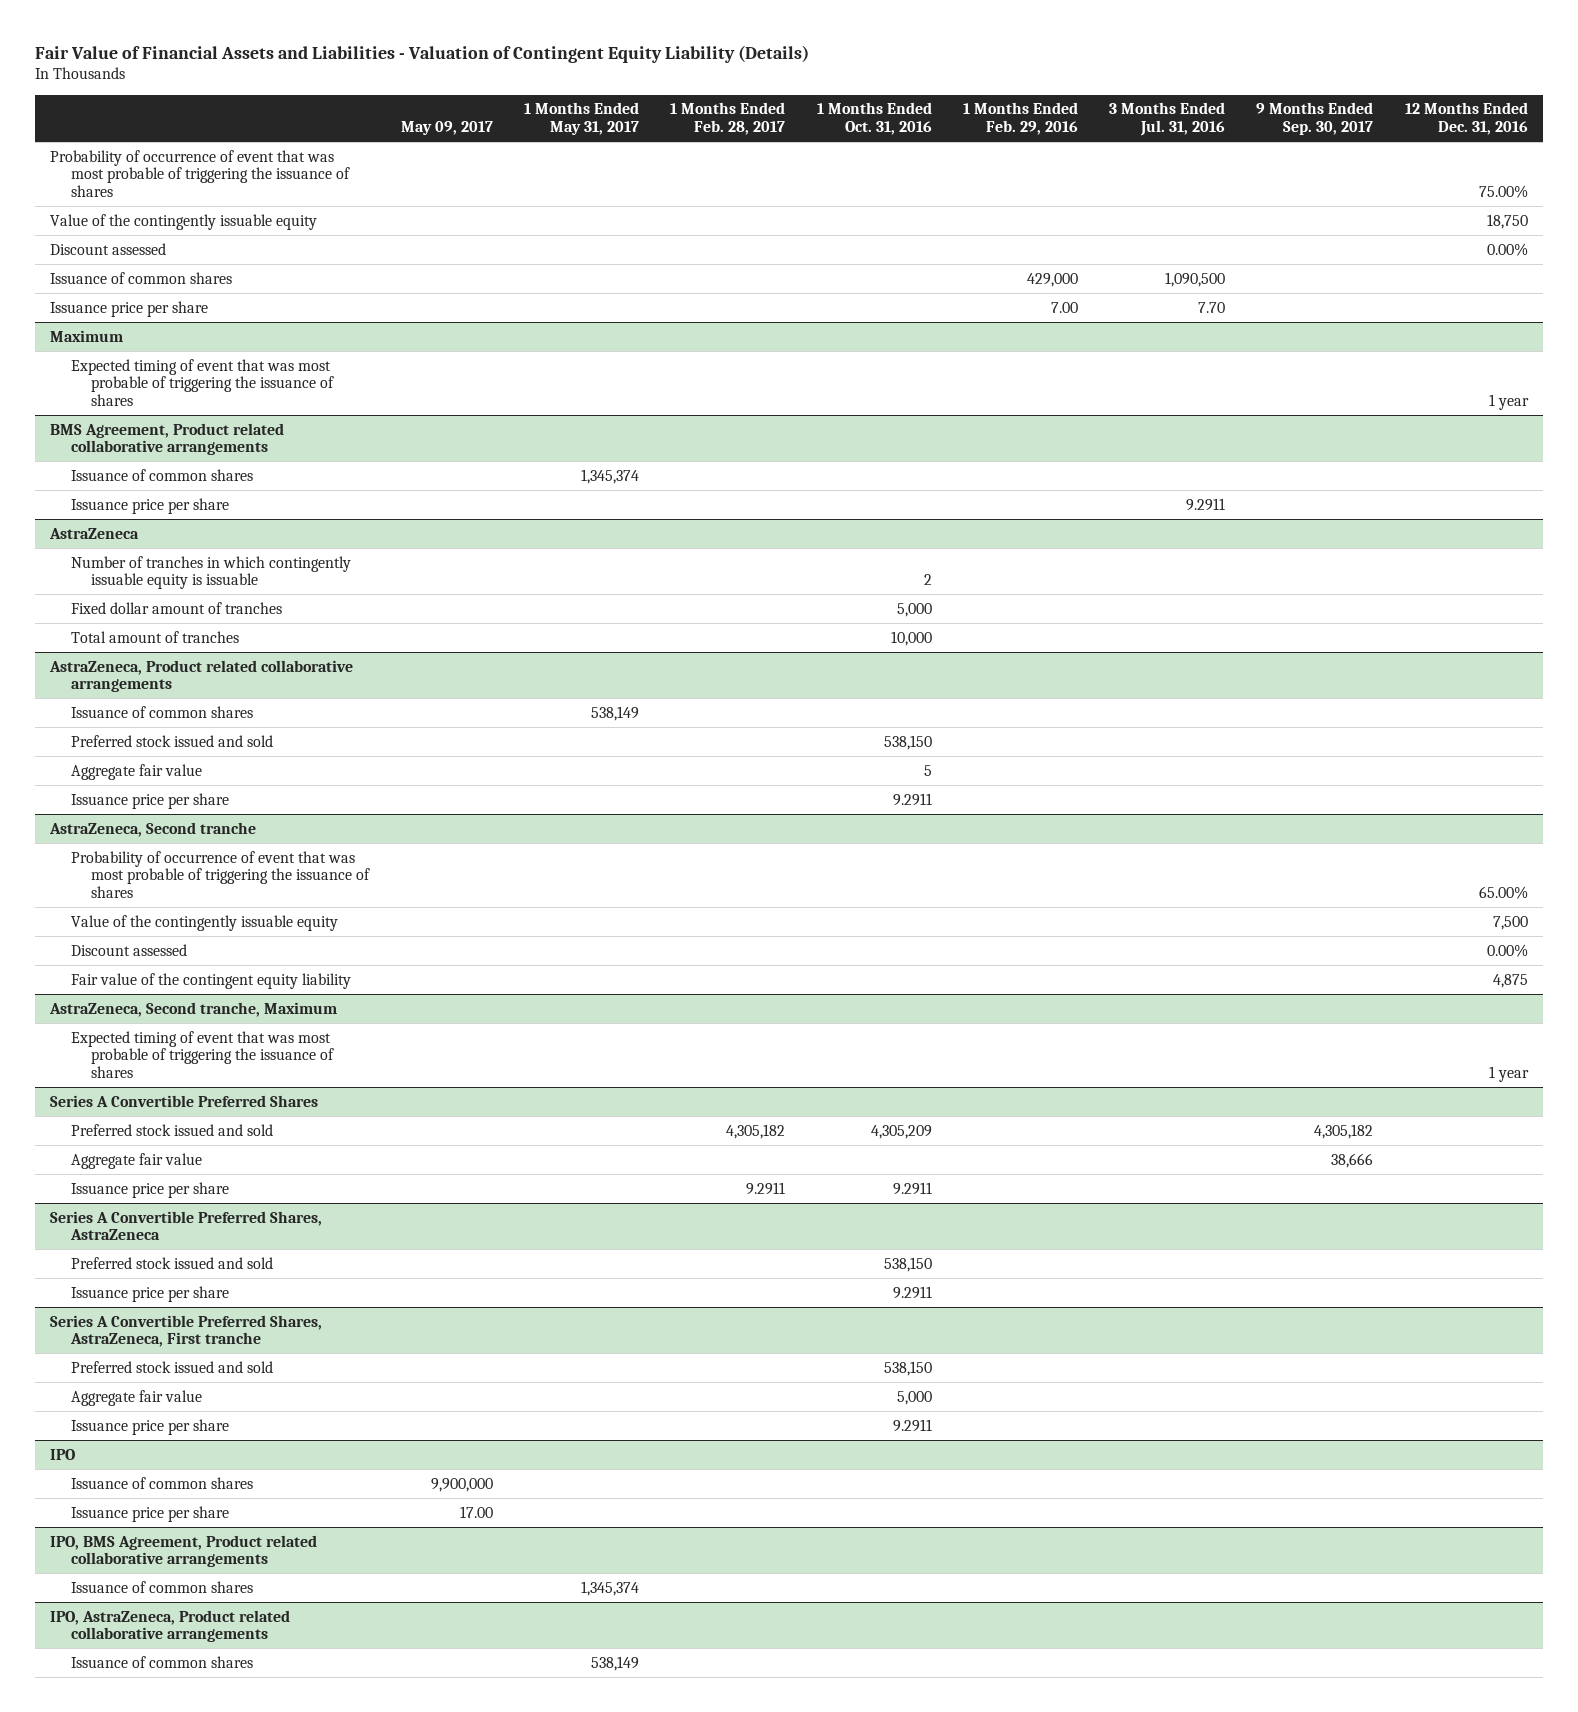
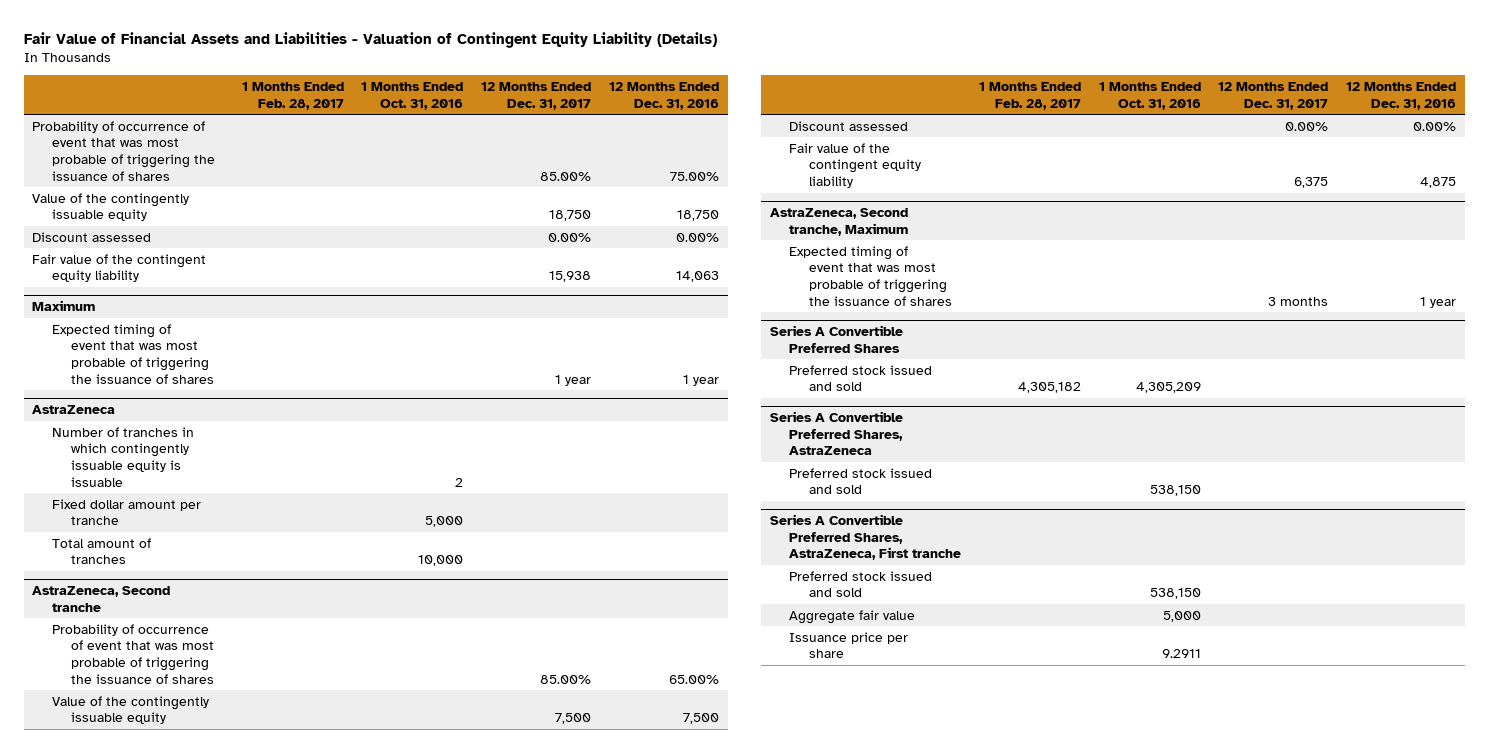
[400,121,493,136] May 09, 2017 -> none
[523,102,639,136] 1 Months Ended May 31, 2017 -> none
[962,102,1078,136] 1 Months Ended Feb. 29, 2016 -> none
[1109,102,1226,137] 3 Months Ended Jul. 31, 2016 -> none
[1256,102,1374,136] 9 Months Ended Sep. 30, 2017 -> none
none -> [481,81,592,110] 12 Months Ended Dec. 31, 2017
[50,271,233,284] Issuance of common shares -> none
[50,300,209,317] Issuance price per share -> none
none -> [32,253,207,283] Fair value of the contingent equity liability
[50,422,285,456] BMS Agreement, Product related collaborative arrangements -> none
[70,468,253,481] Issuance of common shares -> none
[70,497,229,514] Issuance price per share -> none
[70,601,282,614] Fixed dollar amount of tranches -> [51,498,201,526] Fixed dollar amount per tranche
[49,659,354,693] AstraZeneca, Product related collaborative arrangements -> none
[70,705,253,718] Issuance of common shares -> none
[70,734,273,747] Preferred stock issued and sold -> none
[70,763,202,780] Aggregate fair value -> none
[70,792,229,809] Issuance price per share -> none
[70,1152,202,1169] Aggregate fair value -> none
[70,1181,229,1198] Issuance price per share -> none
[70,1285,229,1302] Issuance price per share -> none
[50,1448,76,1460] IPO -> none
[70,1476,253,1489] Issuance of common shares -> none
[70,1505,229,1522] Issuance price per share -> none
[50,1534,318,1568] IPO, BMS Agreement, Product related collaborative arrangements -> none
[70,1580,253,1593] Issuance of common shares -> none
[50,1609,291,1643] IPO, AstraZeneca, Product related collaborative arrangements -> none
[70,1655,253,1668] Issuance of common shares -> none

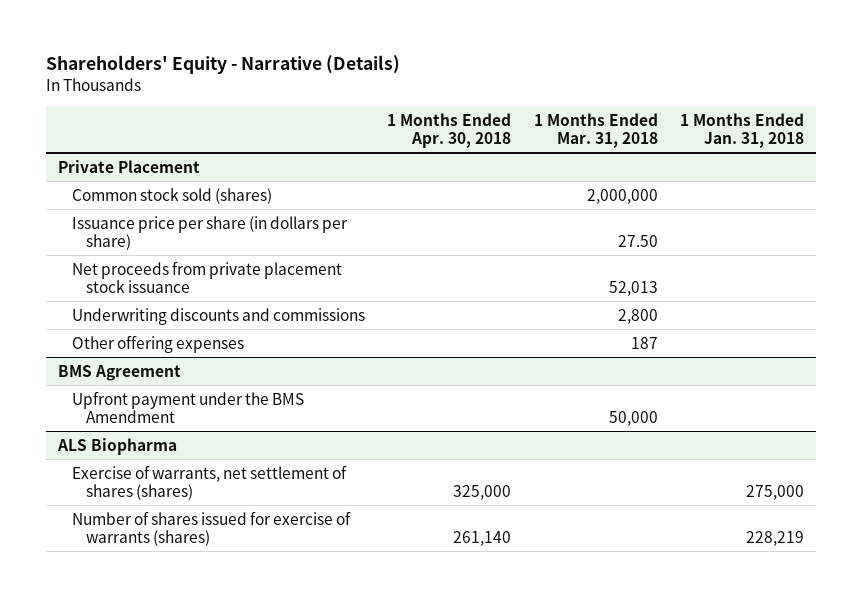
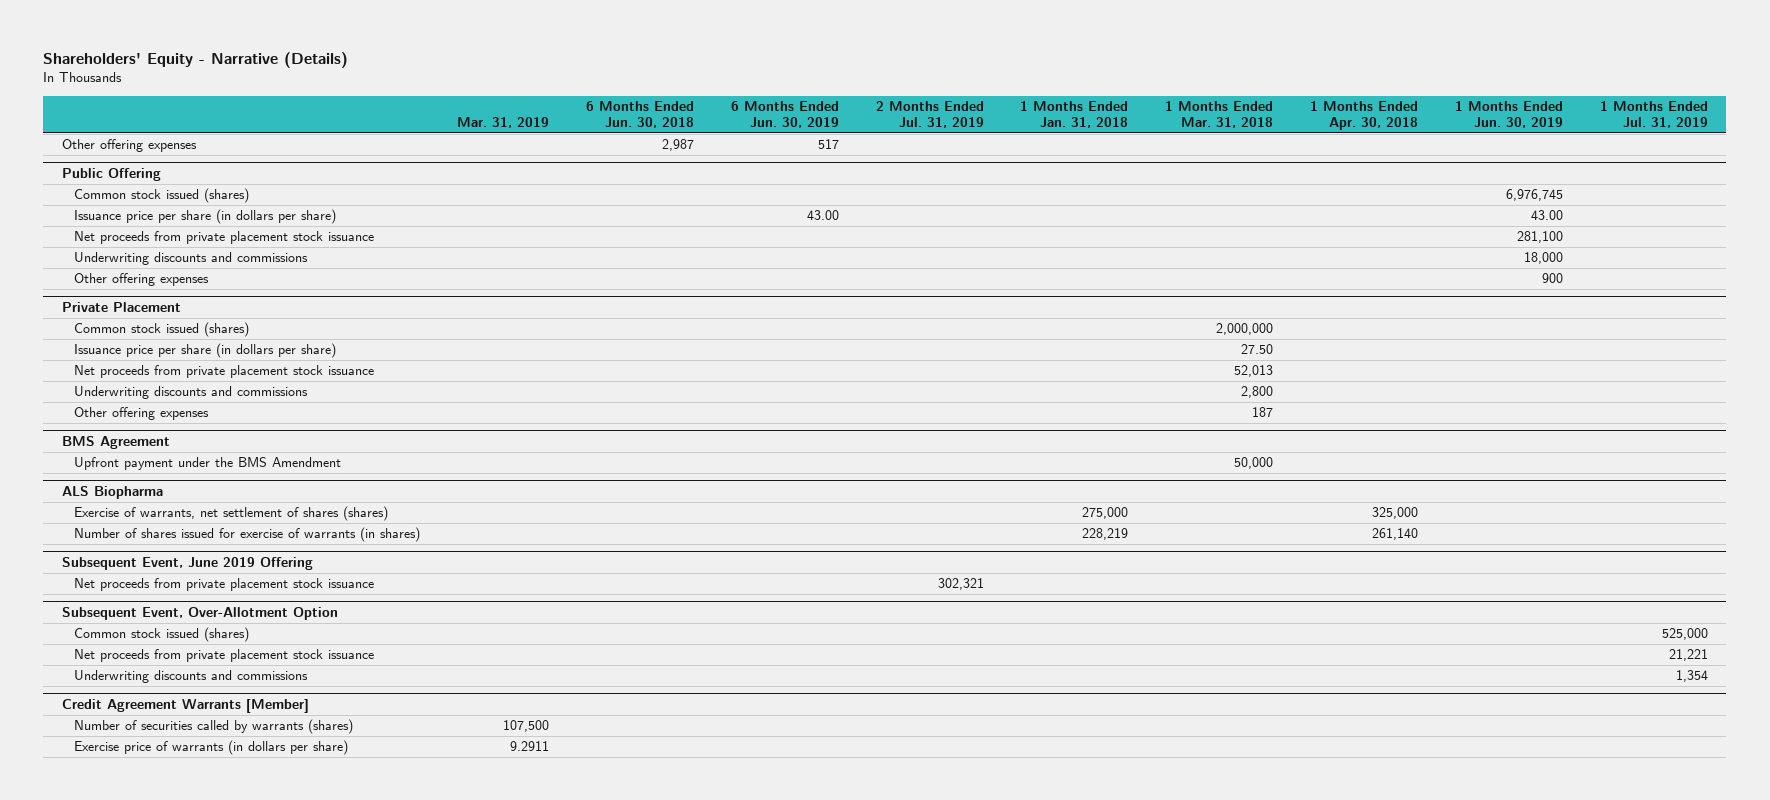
none -> [457,116,550,128] Mar. 31, 2019
none -> [585,100,694,128] 6 Months Ended Jun. 30, 2018
none -> [730,100,839,128] 6 Months Ended Jun. 30, 2019
none -> [875,100,984,128] 2 Months Ended Jul. 31, 2019
none -> [1454,100,1563,128] 1 Months Ended Jun. 30, 2019
none -> [1599,100,1708,128] 1 Months Ended Jul. 31, 2019
none -> [61,139,197,153] Other offering expenses
none -> [61,168,161,182] Public Offering
none -> [74,188,250,204] Common stock issued (shares)
none -> [74,209,337,225] Issuance price per share (in dollars per share)
none -> [74,231,375,245] Net proceeds from private placement stock issuance
none -> [74,252,309,266] Underwriting discounts and commissions
none -> [74,273,210,287] Other offering expenses
[72,187,273,204] Common stock sold (shares) -> [74,322,250,338] Common stock issued (shares)
[72,510,352,546] Number of shares issued for exercise of warrants (shares) -> [74,527,421,543] Number of shares issued for exercise of warrants (in shares)
none -> [61,557,313,571] Subsequent Event, June 2019 Offering
none -> [74,578,375,592] Net proceeds from private placement stock issuance
none -> [61,607,338,621] Subsequent Event, Over-Allotment Option
none -> [74,627,250,643] Common stock issued (shares)
none -> [74,649,375,663] Net proceeds from private placement stock issuance
none -> [74,670,309,684] Underwriting discounts and commissions
none -> [61,699,309,714] Credit Agreement Warrants [Member]
none -> [74,719,354,735] Number of securities called by warrants (shares)
none -> [74,740,349,756] Exercise price of warrants (in dollars per share)

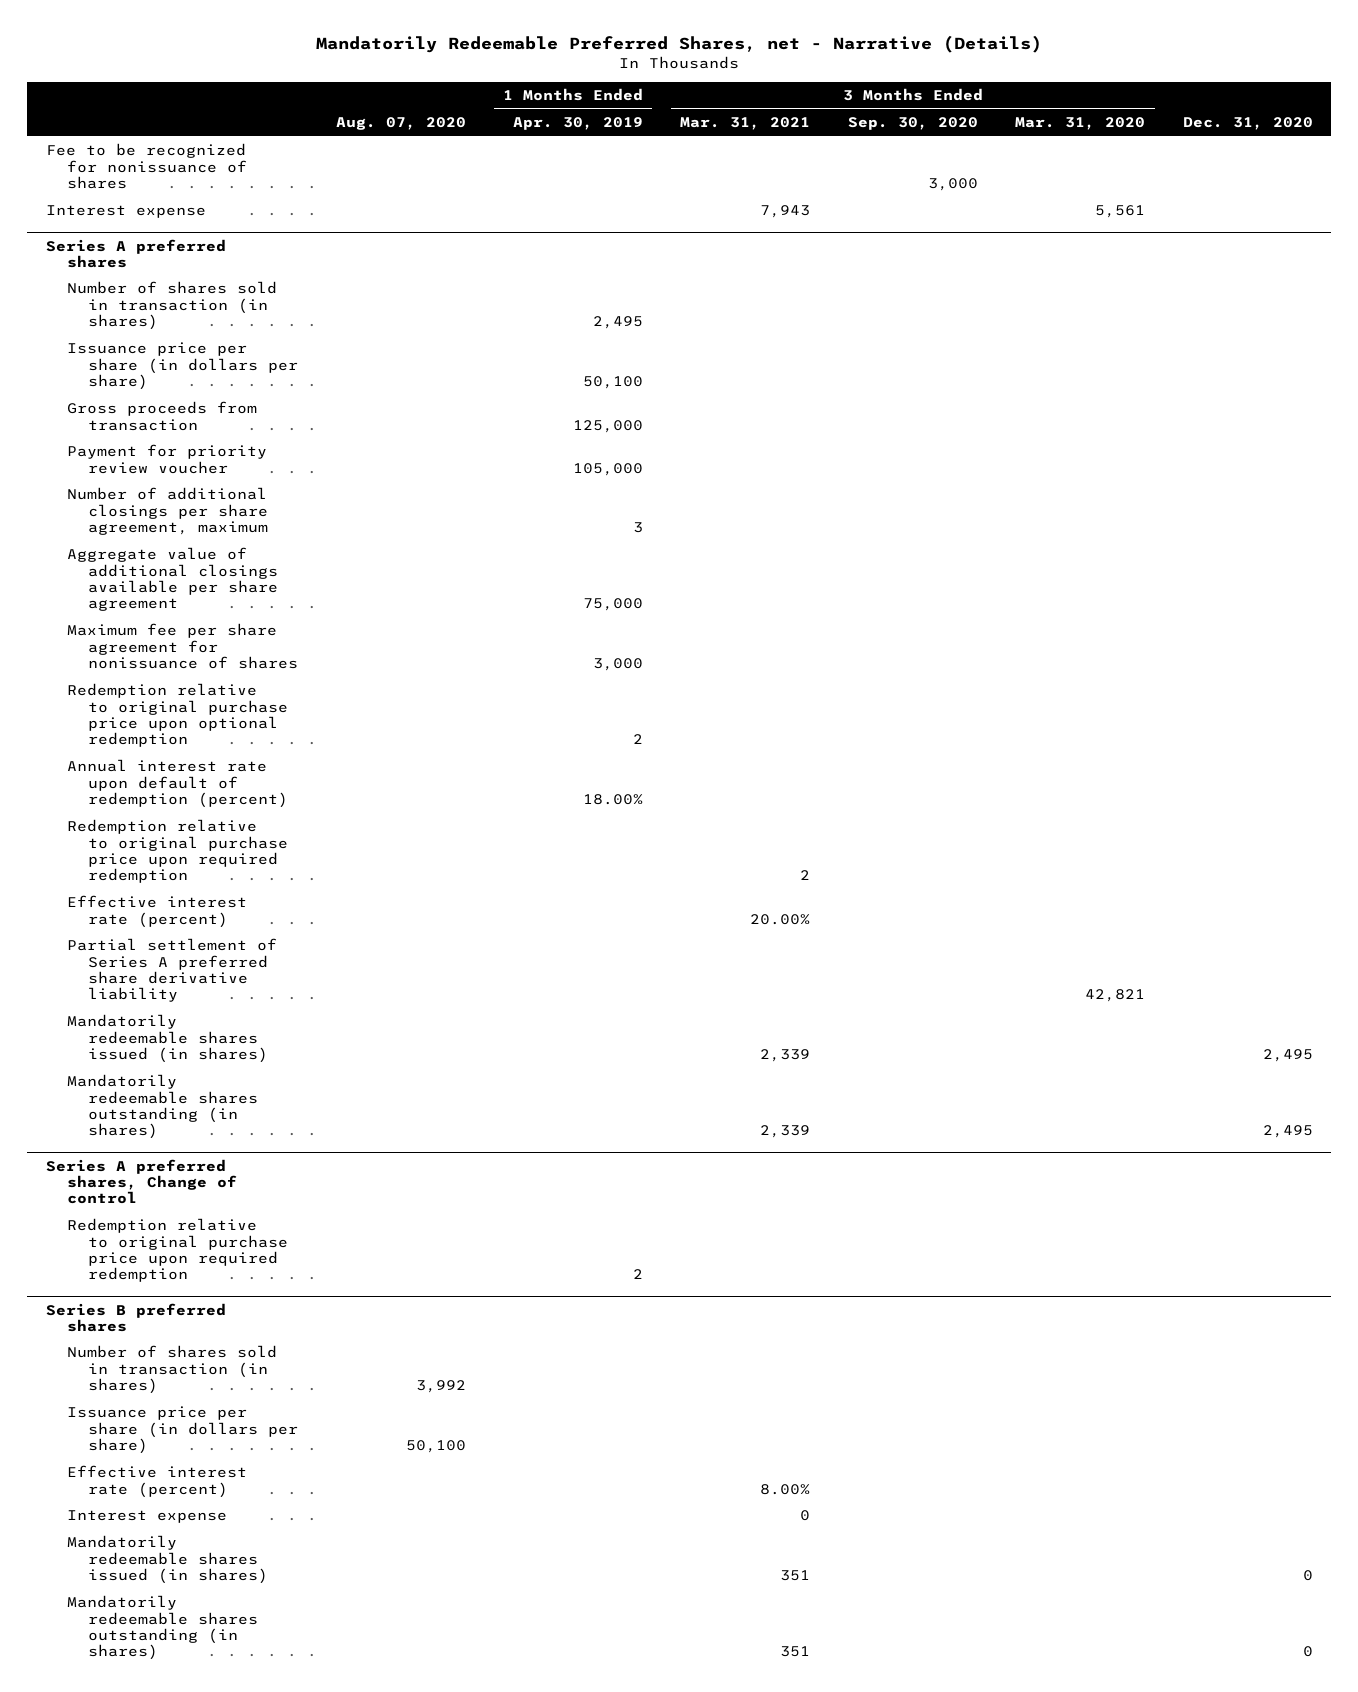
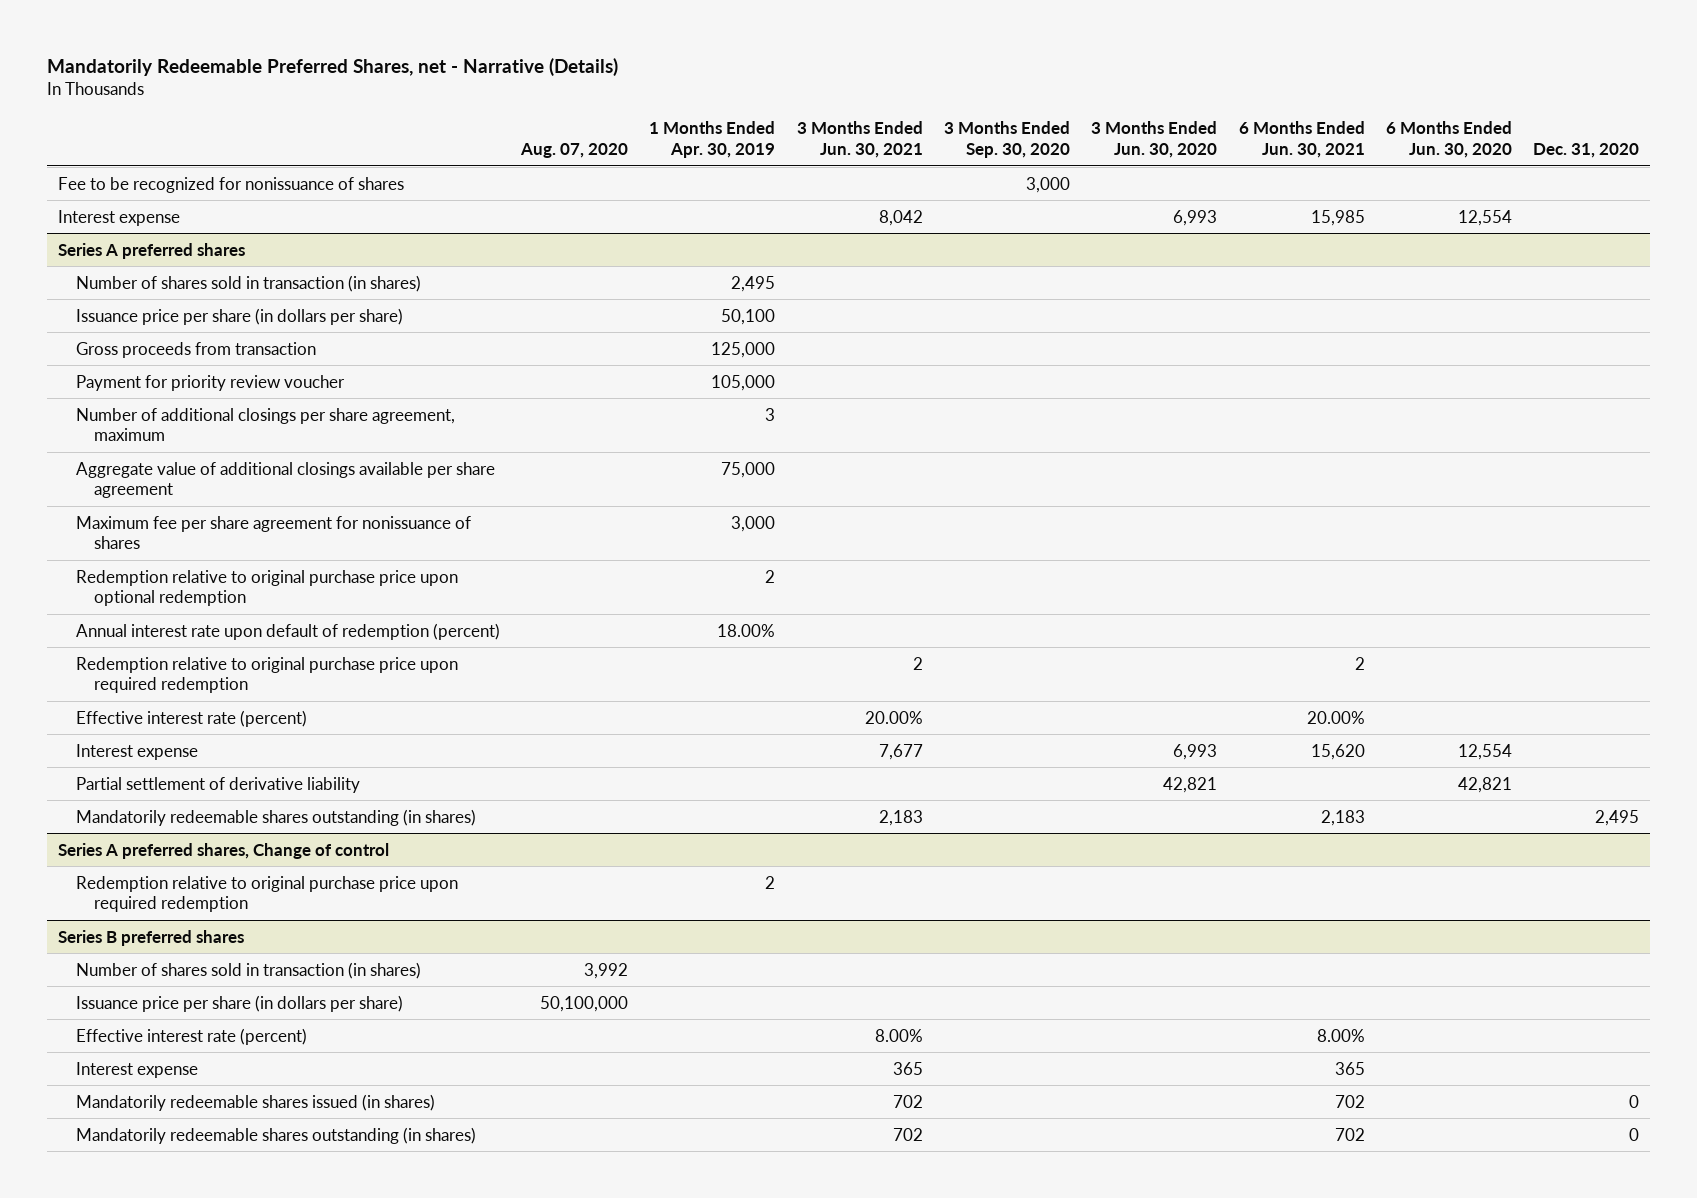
[680,117,811,131] Mar. 31, 2021 -> none
[1015,117,1146,131] Mar. 31, 2020 -> none
none -> [796,121,923,158] 3 Months Ended Jun. 30, 2021
none -> [1091,121,1218,158] 3 Months Ended Jun. 30, 2020
none -> [1238,121,1365,158] 6 Months Ended Jun. 30, 2021
none -> [1386,121,1513,158] 6 Months Ended Jun. 30, 2020
[67,1014,269,1063] Mandatorily redeemable shares issued (in shares) -> none
none -> [75,743,198,760] Interest expense
[67,938,278,1003] Partial settlement of Series A preferred share derivative liability -> [75,776,360,793] Partial settlement of derivative liability
[405,1439,466,1453] 50,100 -> [540,995,629,1012] 50,100,000

